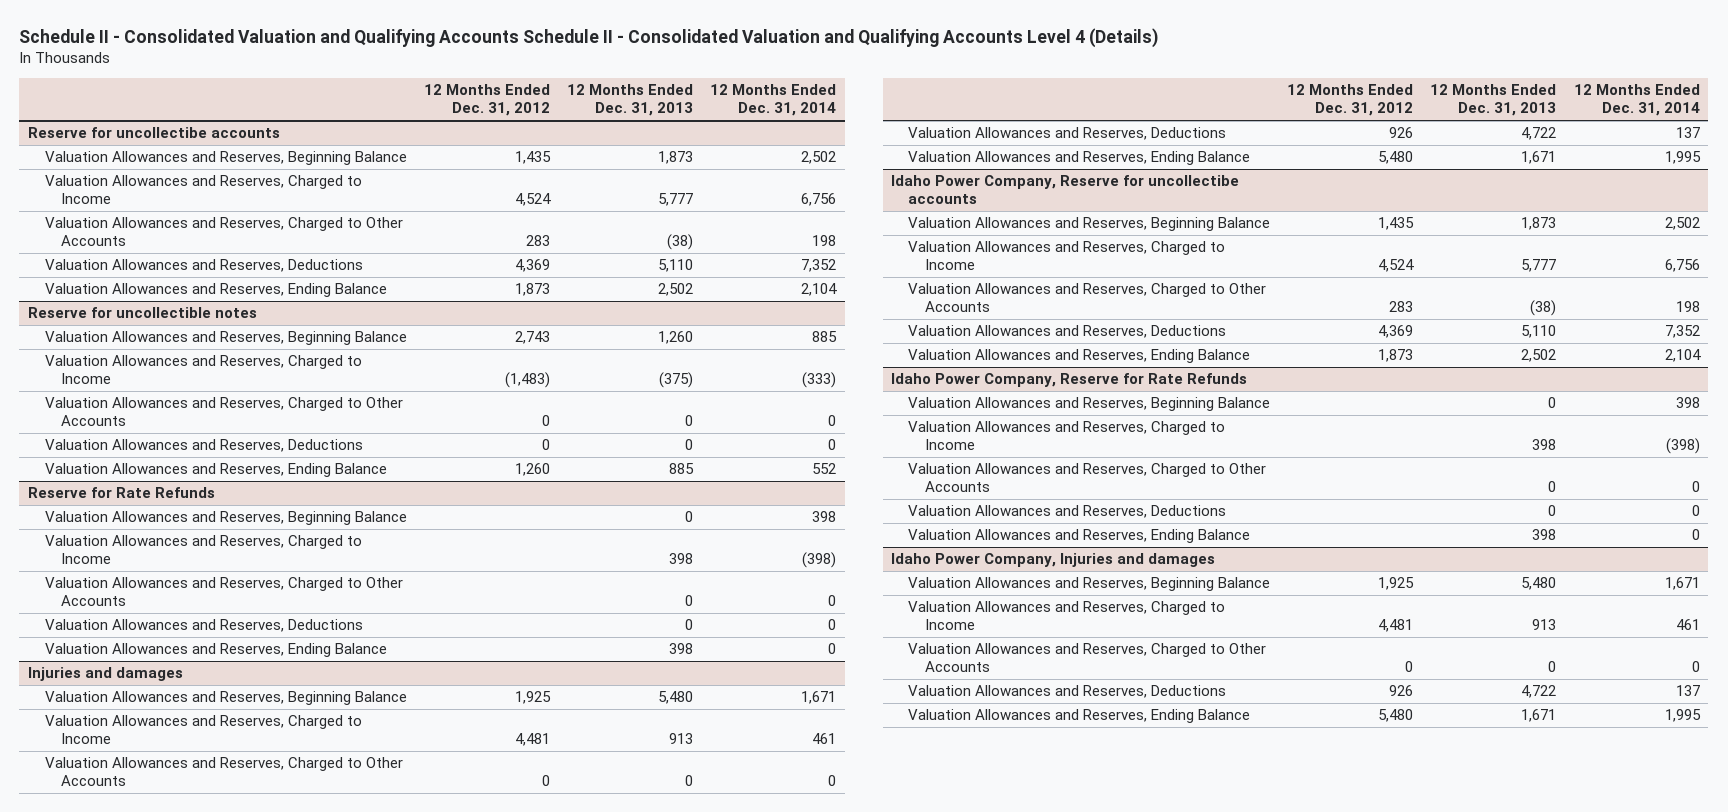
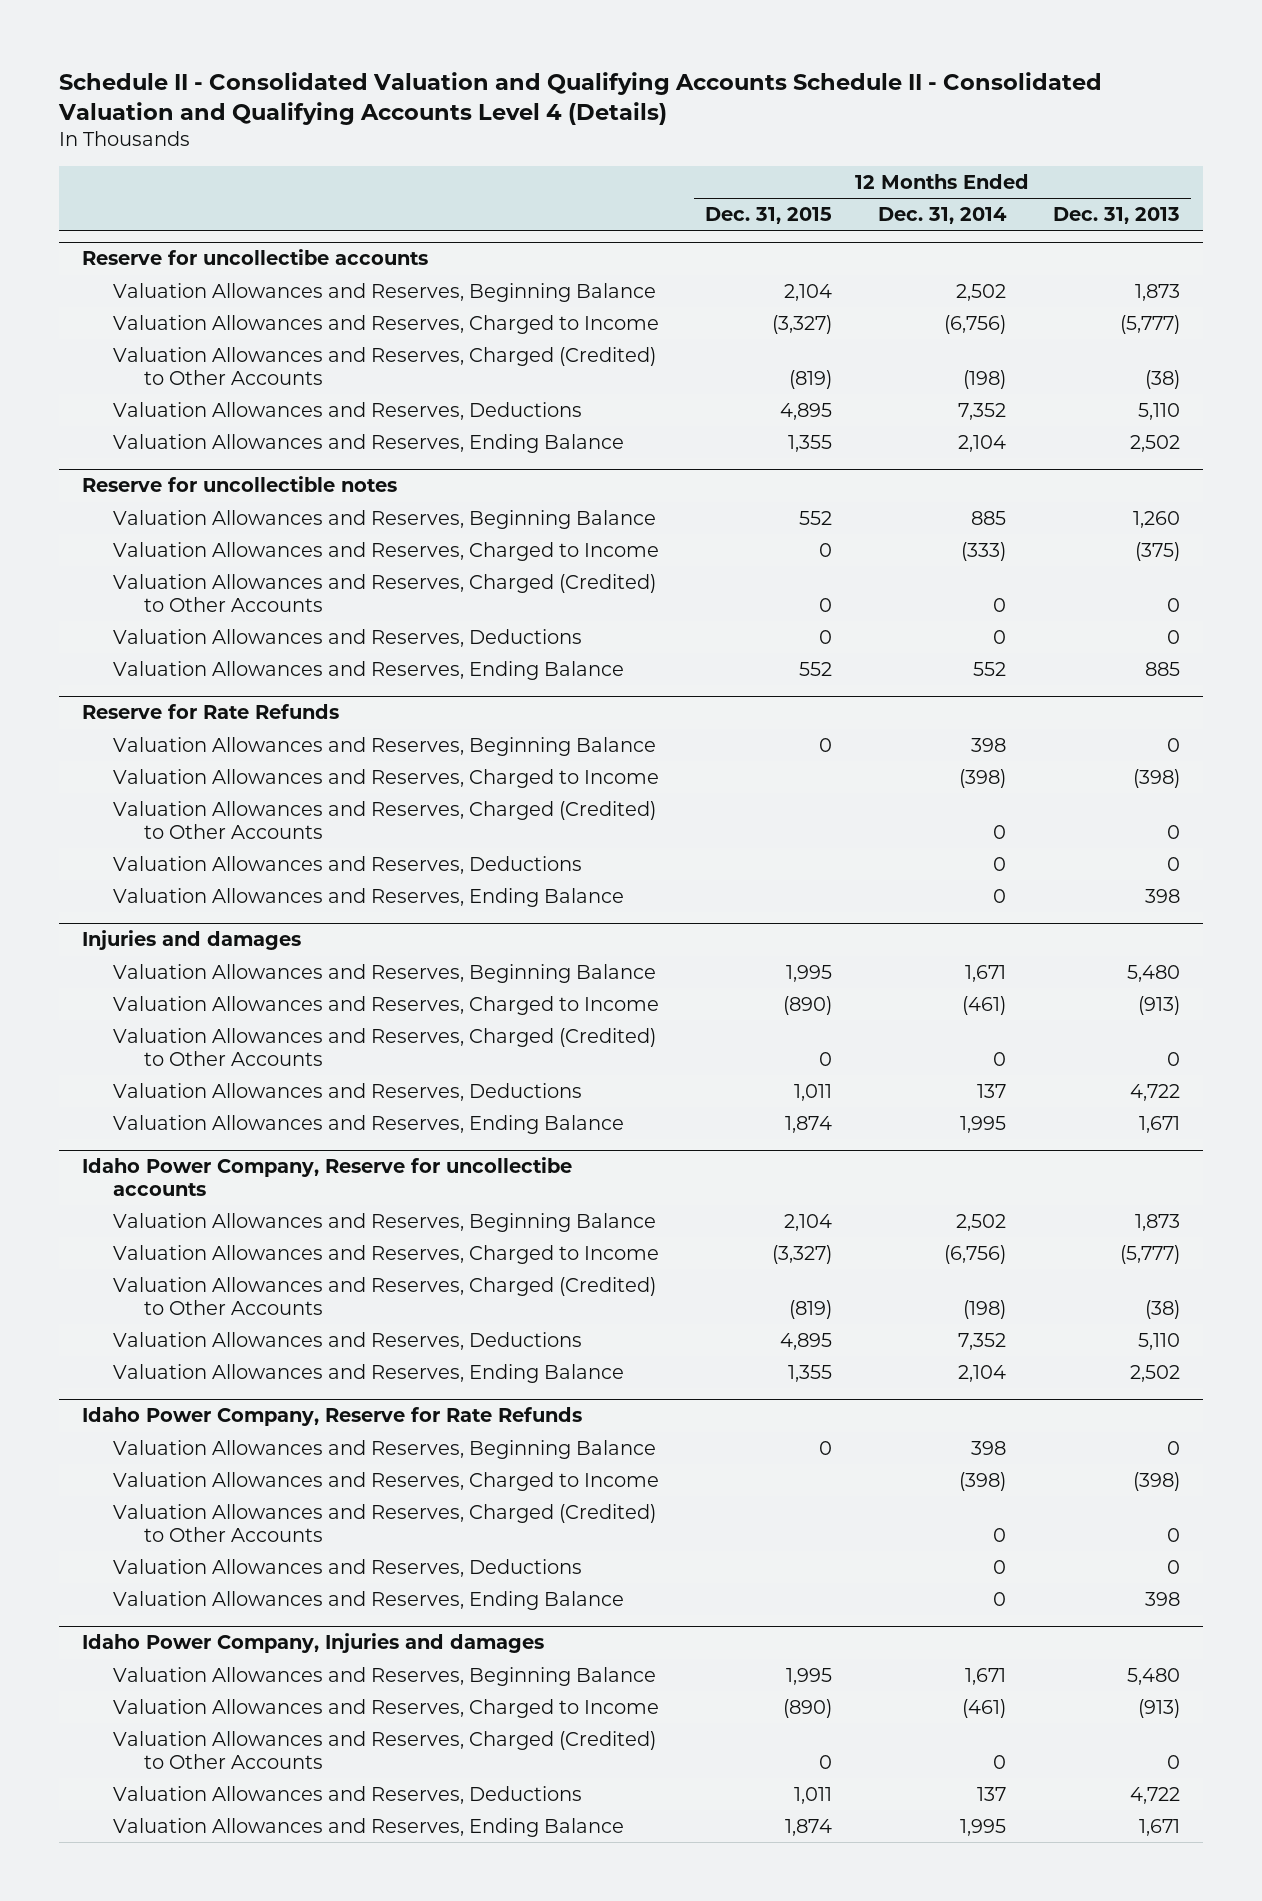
[423,84,550,117] 12 Months Ended Dec. 31, 2012 -> none
none -> [705,206,833,224] Dec. 31, 2015
[658,193,694,207] 5,777 -> [1119,314,1180,334] (5,777)
[801,193,837,207] 6,756 -> [944,314,1007,334] (6,756)
[44,217,403,247] Valuation Allowances and Reserves, Charged to Other Accounts -> [113,346,657,385] Valuation Allowances and Reserves, Charged (Credited) to Other Accounts
[812,235,837,247] 198 -> [963,369,1007,389] (198)
[44,397,403,427] Valuation Allowances and Reserves, Charged to Other Accounts -> [113,573,657,612] Valuation Allowances and Reserves, Charged (Credited) to Other Accounts
[669,553,694,565] 398 -> [1132,768,1180,788] (398)
[44,577,403,607] Valuation Allowances and Reserves, Charged to Other Accounts -> [113,800,657,839] Valuation Allowances and Reserves, Charged (Credited) to Other Accounts
[669,733,694,745] 913 -> [1137,995,1180,1015] (913)
[812,733,837,745] 461 -> [962,995,1007,1015] (461)
[44,757,403,787] Valuation Allowances and Reserves, Charged to Other Accounts -> [113,1027,657,1066] Valuation Allowances and Reserves, Charged (Credited) to Other Accounts
[1521,259,1557,273] 5,777 -> [1119,1244,1180,1264] (5,777)
[1664,259,1700,273] 6,756 -> [944,1244,1007,1264] (6,756)
[907,283,1266,313] Valuation Allowances and Reserves, Charged to Other Accounts -> [113,1276,657,1315] Valuation Allowances and Reserves, Charged (Credited) to Other Accounts
[1675,301,1700,313] 198 -> [963,1299,1007,1319] (198)
[1532,439,1557,451] 398 -> [1132,1471,1180,1491] (398)
[907,463,1266,493] Valuation Allowances and Reserves, Charged to Other Accounts -> [113,1503,657,1542] Valuation Allowances and Reserves, Charged (Credited) to Other Accounts
[1532,619,1557,631] 913 -> [1137,1698,1180,1718] (913)
[1675,619,1700,631] 461 -> [962,1698,1007,1718] (461)
[907,643,1266,673] Valuation Allowances and Reserves, Charged to Other Accounts -> [113,1730,657,1769] Valuation Allowances and Reserves, Charged (Credited) to Other Accounts

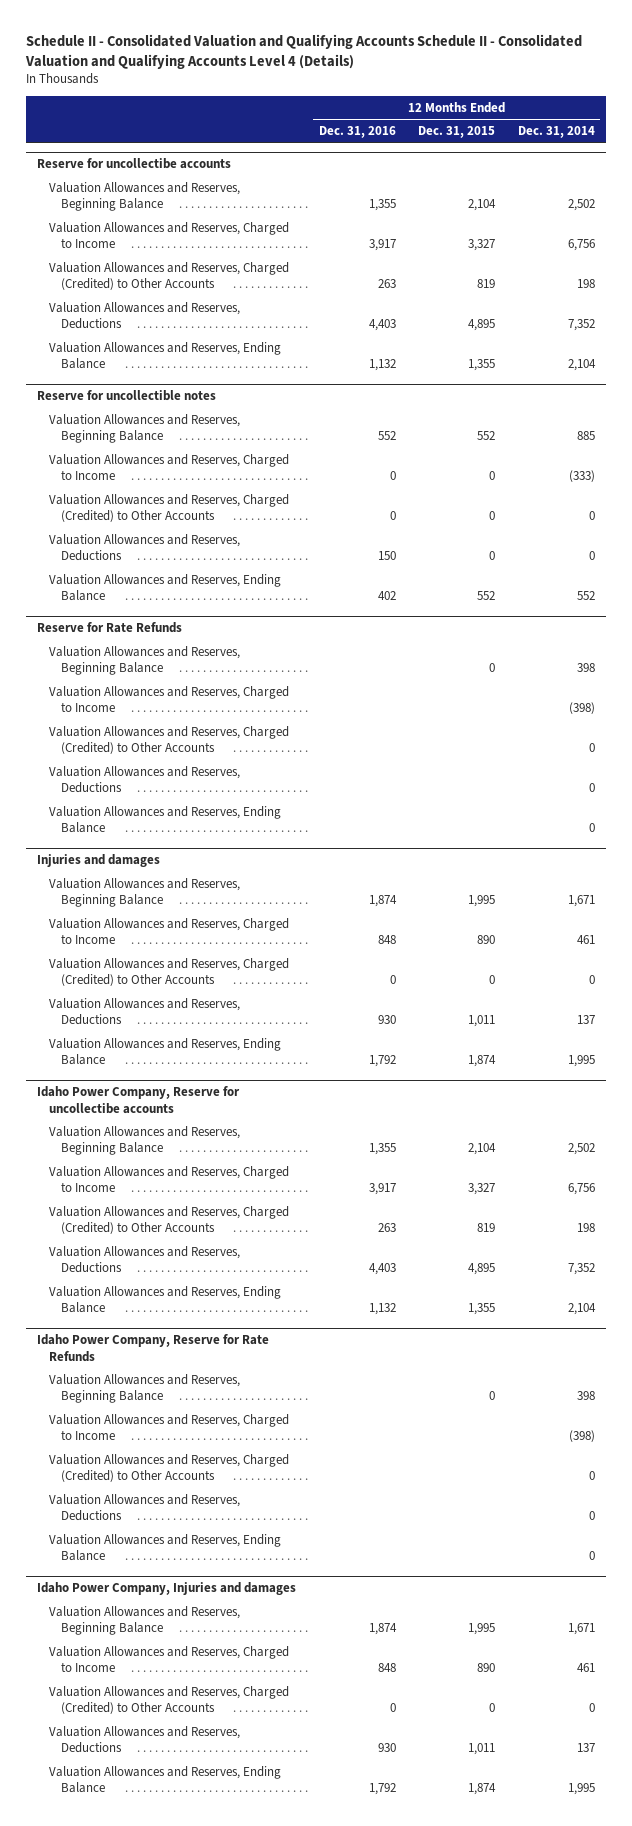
[1052,206,1180,224] Dec. 31, 2013 -> none
none -> [318,126,396,139] Dec. 31, 2016
[772,314,833,334] (3,327) -> [468,239,496,252] 3,327
[944,314,1007,334] (6,756) -> [567,239,595,252] 6,756
[789,369,833,389] (819) -> [477,279,496,289] 819
[963,369,1007,389] (198) -> [576,279,595,289] 198
[783,995,833,1015] (890) -> [477,935,496,945] 890
[962,995,1007,1015] (461) -> [576,935,595,945] 461
[772,1244,833,1264] (3,327) -> [468,1183,496,1196] 3,327
[944,1244,1007,1264] (6,756) -> [567,1183,595,1196] 6,756
[789,1299,833,1319] (819) -> [477,1223,496,1233] 819
[963,1299,1007,1319] (198) -> [576,1223,595,1233] 198
[783,1698,833,1718] (890) -> [477,1663,496,1673] 890
[962,1698,1007,1718] (461) -> [576,1663,595,1673] 461

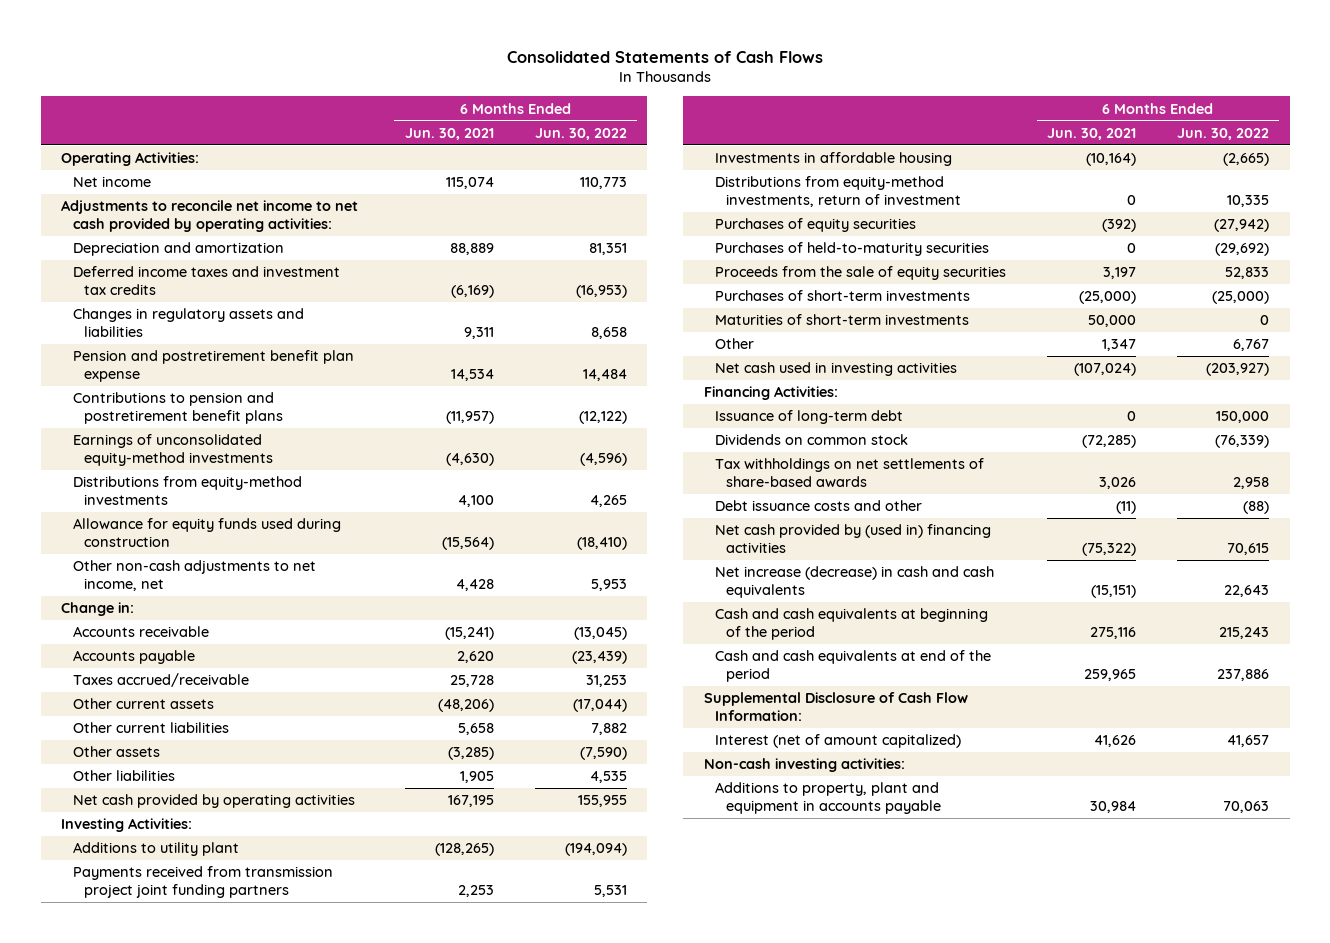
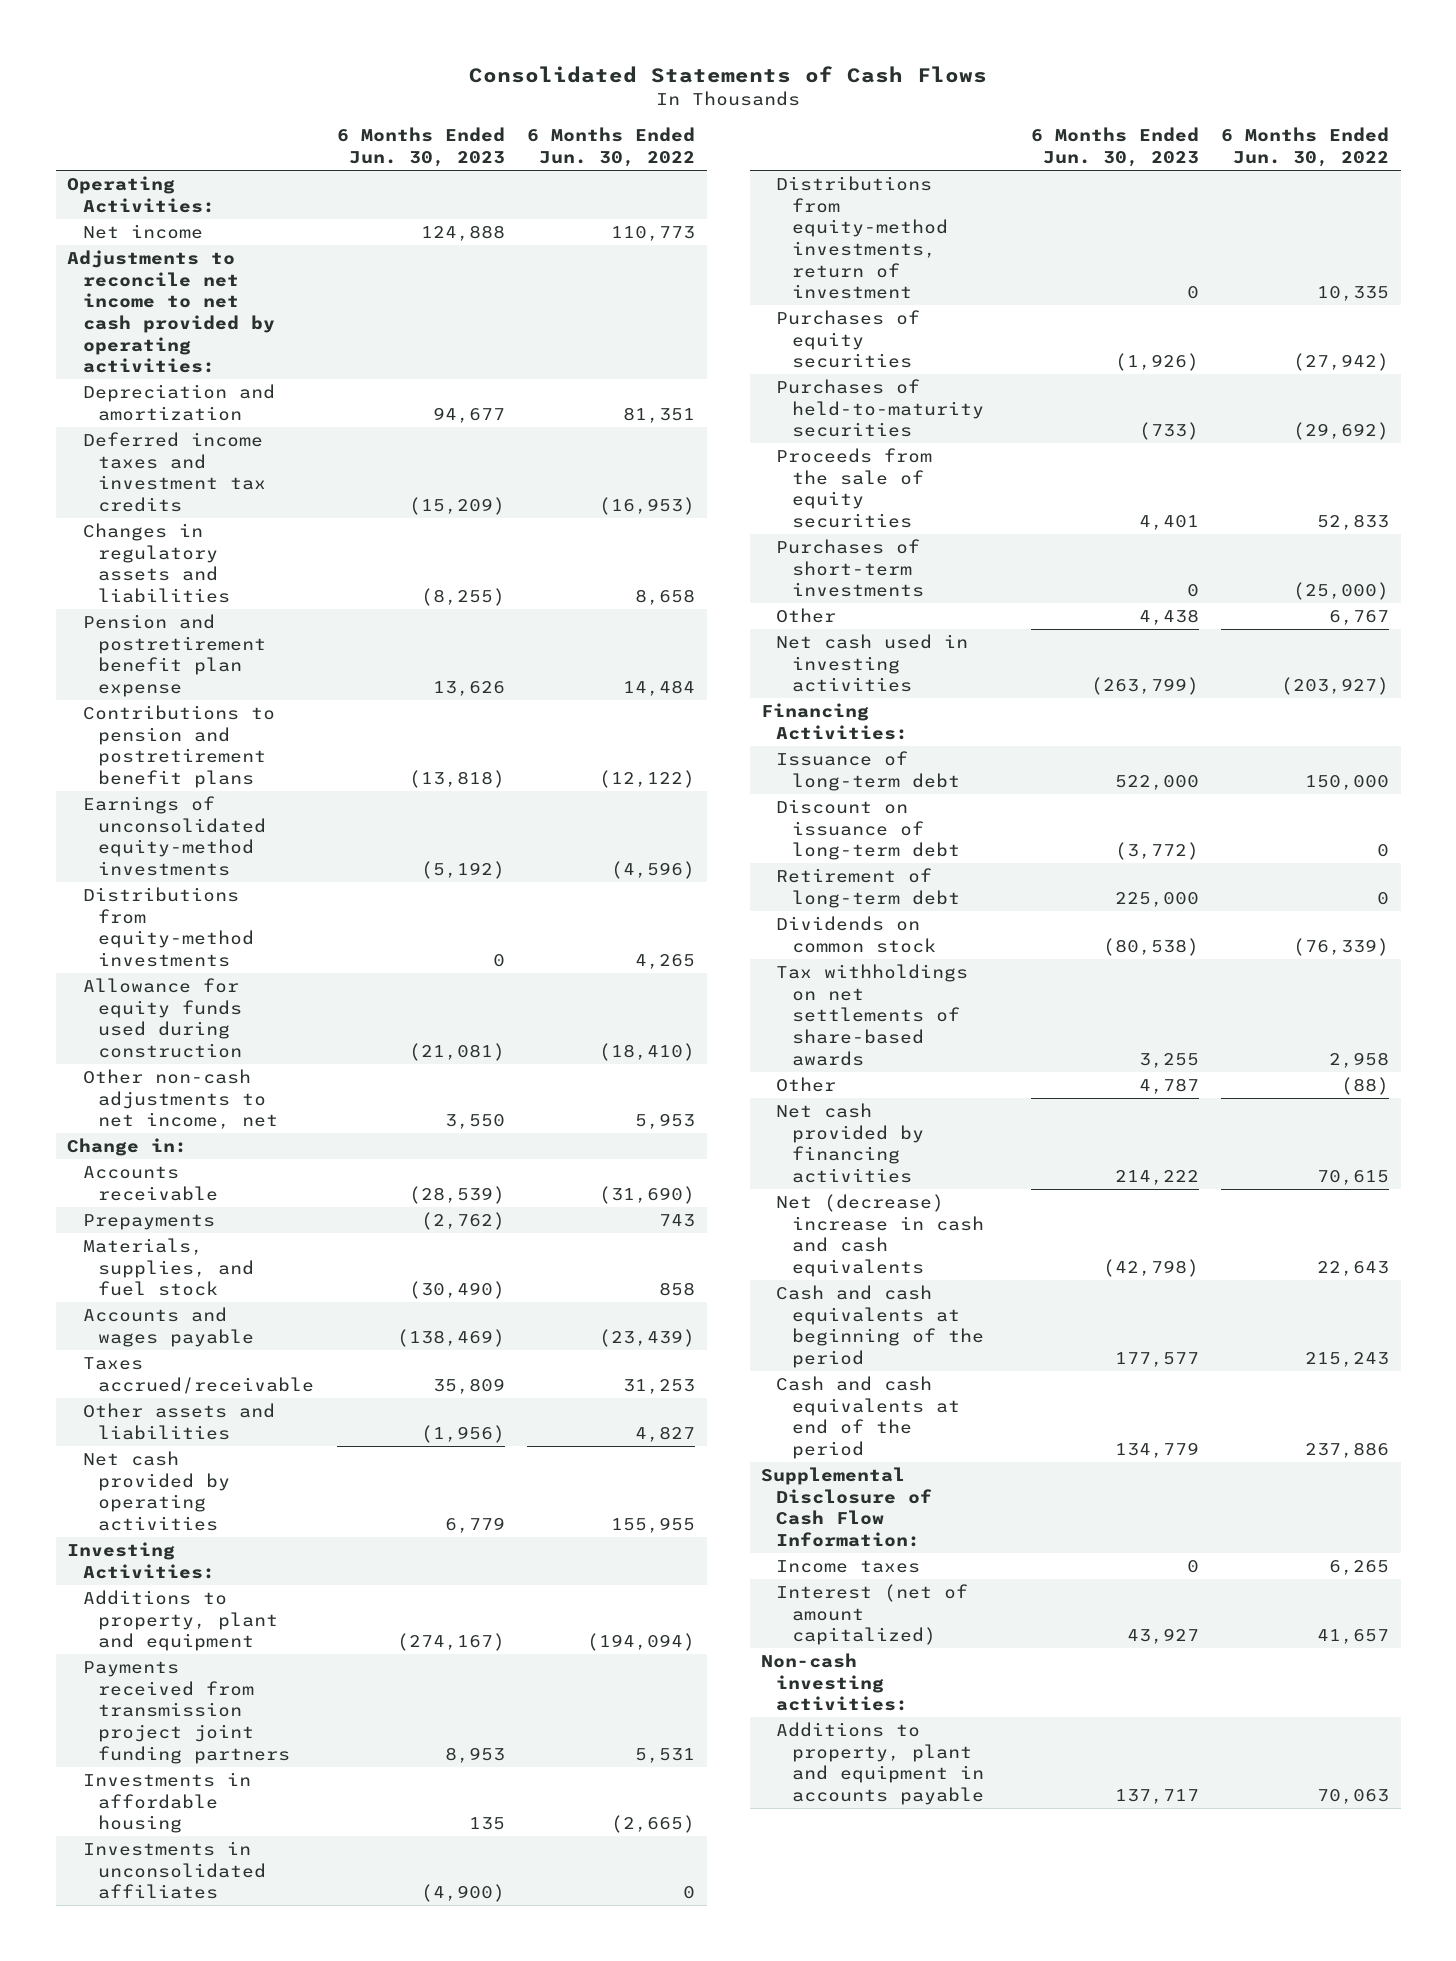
[404,127,494,140] Jun. 30, 2021 -> none
none -> [336,127,505,168] 6 Months Ended Jun. 30, 2023
[573,627,627,641] (13,045) -> [599,1185,696,1204] (31,690)
none -> [82,1213,215,1230] Prepayments
none -> [82,1237,254,1297] Materials, supplies, and fuel stock
[72,650,195,665] Accounts payable -> [82,1306,254,1347] Accounts and wages payable
[72,698,214,710] Other current assets -> none
[72,722,229,734] Other current liabilities -> none
[72,746,160,758] Other assets -> none
[72,770,175,782] Other liabilities -> [82,1402,275,1440] Other assets and liabilities
[589,771,627,784] 4,535 -> [635,1425,696,1442] 4,827
[72,842,239,857] Additions to utility plant -> [82,1589,278,1652] Additions to property, plant and equipment
none -> [82,1840,266,1900] Investments in unconsolidated affiliates
[714,314,969,326] Maturities of short-term investments -> none
none -> [776,798,960,861] Discount on issuance of long-term debt
none -> [776,867,960,908] Retirement of long-term debt
[714,500,922,512] Debt issuance costs and other -> [776,1076,837,1092] Other
[714,524,991,554] Net cash provided by (used in) financing activities -> [776,1102,924,1184] Net cash provided by financing activities
[714,566,994,599] Net increase (decrease) in cash and cash equivalents -> [776,1193,984,1278] Net (decrease) increase in cash and cash equivalents
none -> [776,1559,921,1573] Income taxes

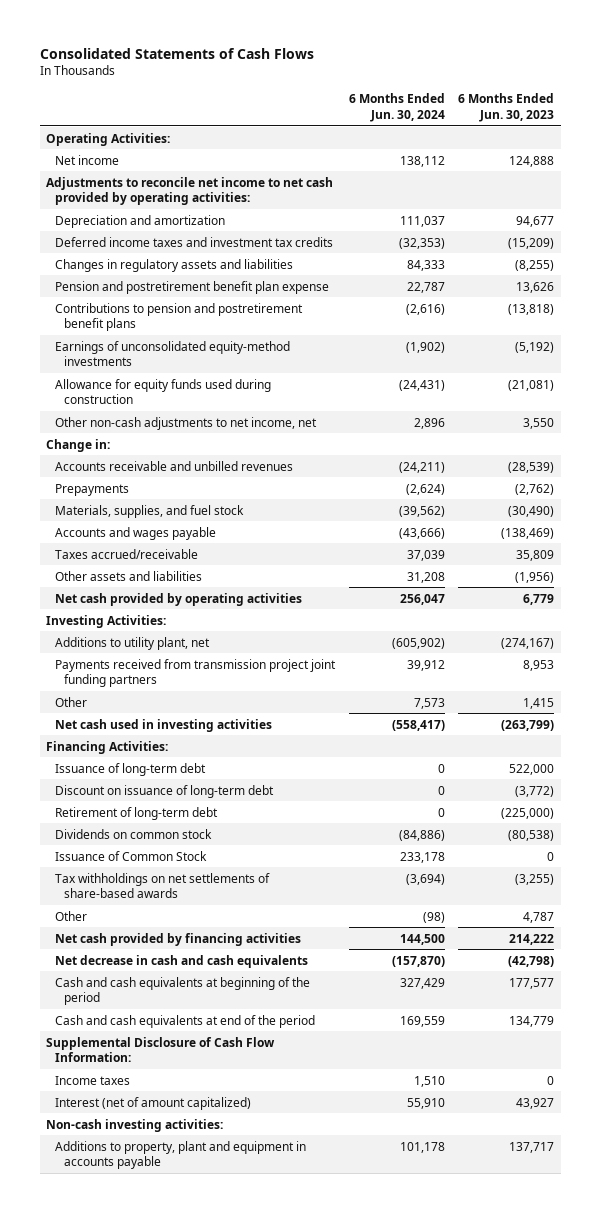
[527,127,696,168] 6 Months Ended Jun. 30, 2022 -> none
none -> [348,93,445,122] 6 Months Ended Jun. 30, 2024
[82,886,254,968] Distributions from equity-method investments -> none
[82,1165,218,1201] Accounts receivable -> [55,460,294,471] Accounts receivable and unbilled revenues
[82,1589,278,1652] Additions to property, plant and equipment -> [55,636,211,650] Additions to utility plant, net
[82,1771,251,1834] Investments in affordable housing -> none
[82,1840,266,1900] Investments in unconsolidated affiliates -> none
[776,175,948,300] Distributions from equity-method investments, return of investment -> none
[776,309,921,369] Purchases of equity securities -> none
[776,378,984,438] Purchases of held-to-maturity securities -> none
[776,447,933,529] Proceeds from the sale of equity securities -> none
[776,538,924,598] Purchases of short-term investments -> none
[1138,608,1199,625] 4,438 -> [523,697,555,709] 1,415
[1114,891,1199,907] 225,000 -> [501,807,555,819] (225,000)
none -> [55,850,208,861] Issuance of Common Stock
[1138,1052,1199,1068] 3,255 -> [515,873,555,885] (3,255)
[776,1193,984,1278] Net (decrease) increase in cash and cash equivalents -> [55,954,309,968] Net decrease in cash and cash equivalents

